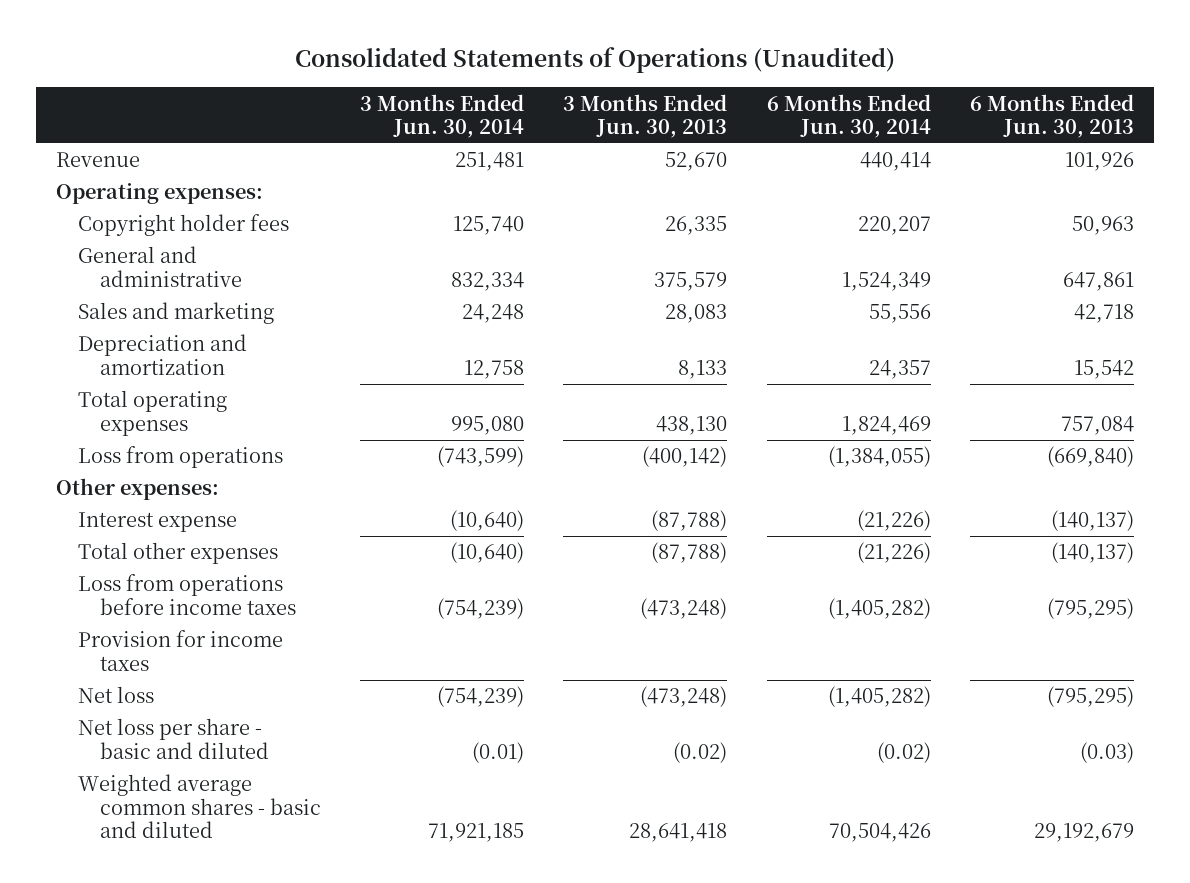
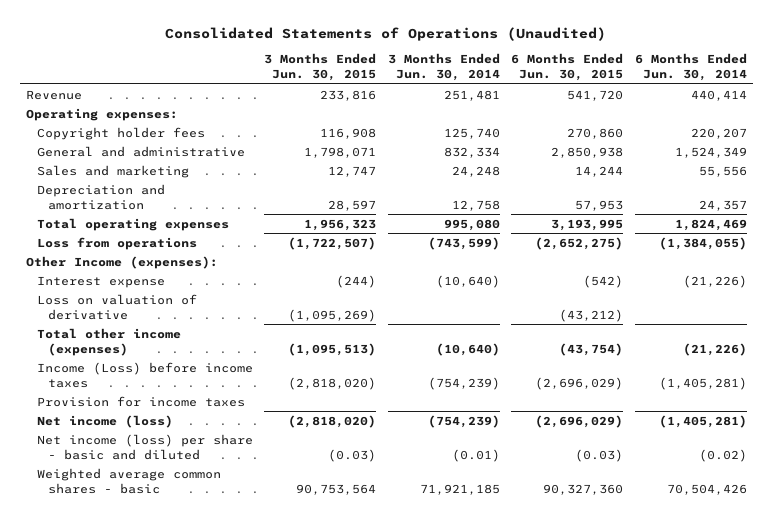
[563,93,728,139] 3 Months Ended Jun. 30, 2013 -> none
[970,93,1135,139] 6 Months Ended Jun. 30, 2013 -> none
none -> [264,53,377,82] 3 Months Ended Jun. 30, 2015
none -> [511,53,624,82] 6 Months Ended Jun. 30, 2015
[55,478,219,501] Other expenses: -> [26,255,219,269] Other Income (expenses):
none -> [36,293,197,320] Loss on valuation of derivative
[77,542,278,565] Total other expenses -> [36,327,181,356] Total other income (expenses)
[77,574,296,615] Loss from operations before income taxes -> [36,361,253,388] Income (Loss) before income taxes
[827,597,931,619] (1,405,282) -> [658,376,747,390] (1,405,281)
[77,686,154,704] Net loss -> [36,414,173,428] Net income (loss)
[827,686,931,708] (1,405,282) -> [658,414,747,428] (1,405,281)
[77,718,269,759] Net loss per share - basic and diluted -> [36,433,253,460] Net income (loss) per share - basic and diluted
[77,774,321,839] Weighted average common shares - basic and diluted -> [36,467,221,494] Weighted average common shares - basic

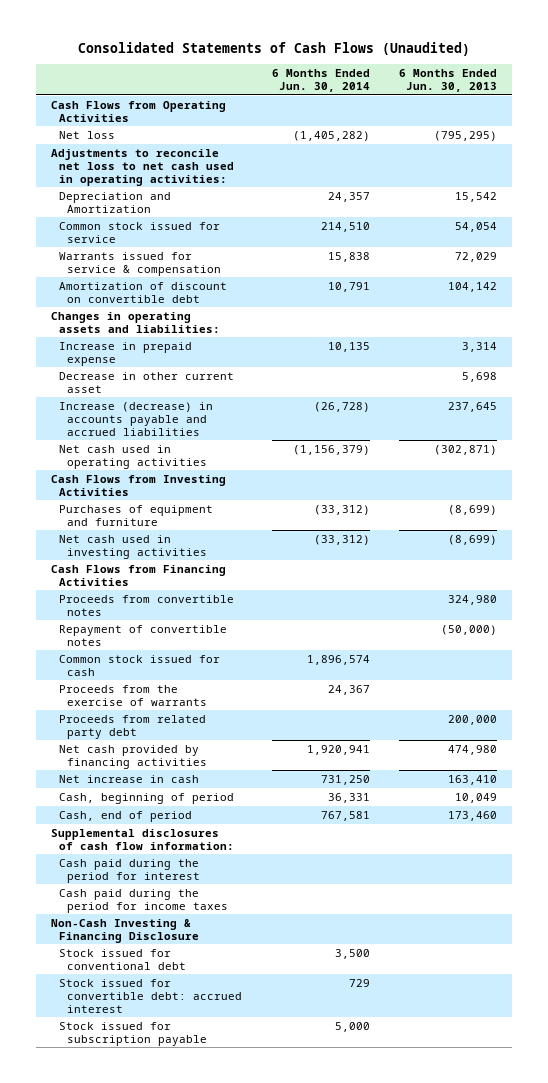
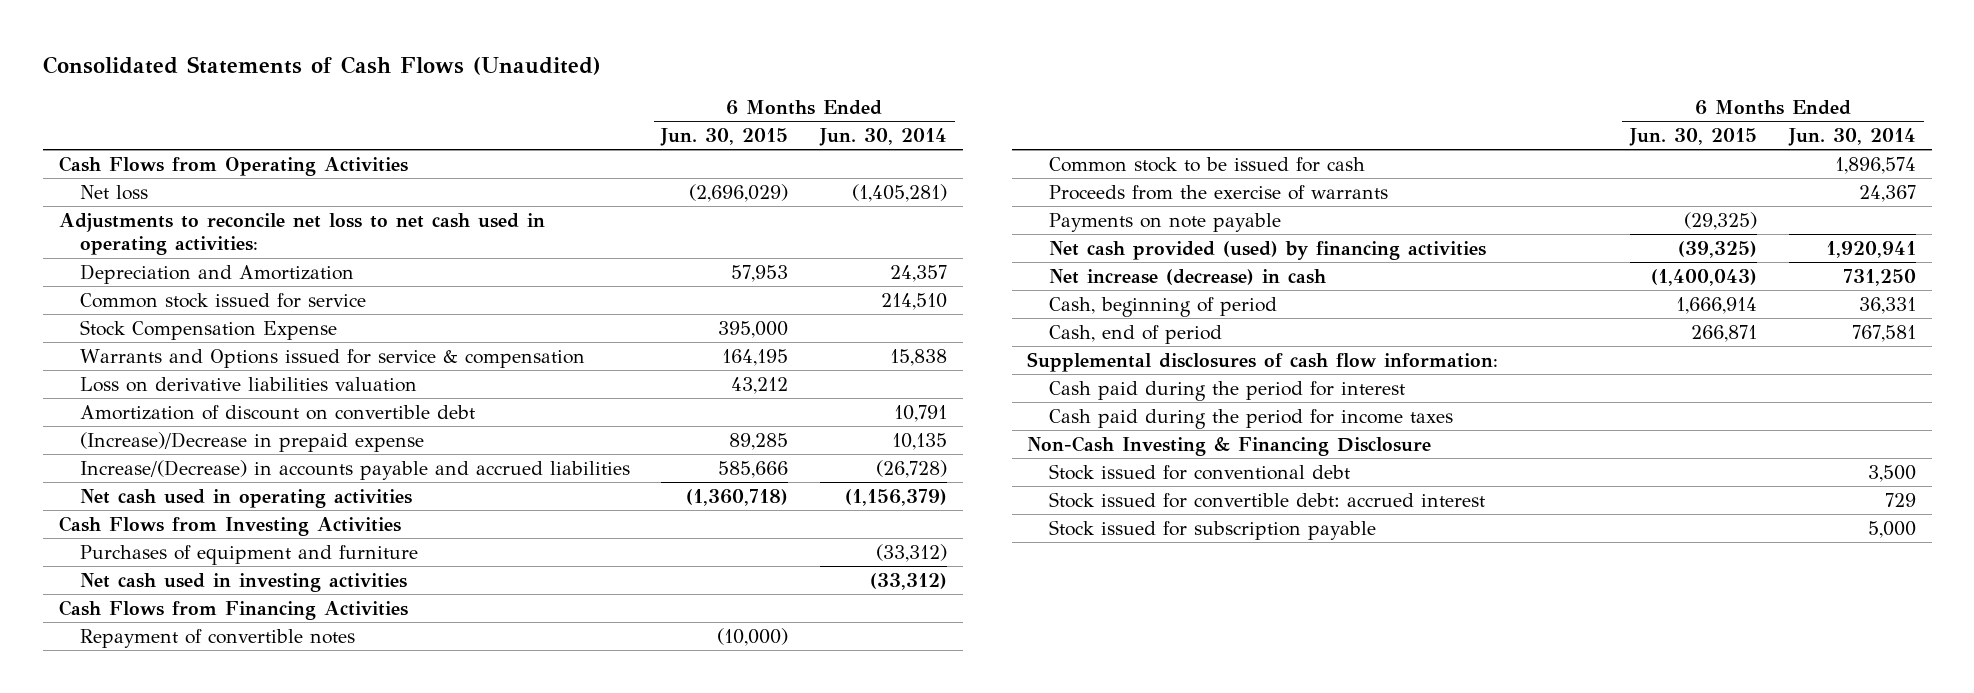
[399,68,498,92] 6 Months Ended Jun. 30, 2013 -> none
none -> [660,128,789,147] Jun. 30, 2015
[292,130,370,141] (1,405,282) -> [851,183,947,202] (1,405,281)
none -> [80,319,338,340] Stock Compensation Expense
[58,251,222,276] Warrants issued for service & compensation -> [80,348,586,368] Warrants and Options issued for service & compensation
none -> [80,376,418,392] Loss on derivative liabilities valuation
[50,311,220,333] Changes in operating assets and liabilities: -> none
[58,371,234,393] Decrease in other current asset -> none
[58,341,192,366] Increase in prepaid expense -> [80,431,425,452] (Increase)/Decrease in prepaid expense
[58,401,213,436] Increase (decrease) in accounts payable and accrued liabilities -> [80,459,631,480] Increase/(Decrease) in accounts payable and accrued liabilities
[58,594,234,616] Proceeds from convertible notes -> none
[58,654,220,676] Common stock issued for cash -> [1048,156,1365,172] Common stock to be issued for cash
[58,714,206,739] Proceeds from related party debt -> none
none -> [1048,212,1281,232] Payments on note payable
[58,744,208,769] Net cash provided by financing activities -> [1048,240,1486,260] Net cash provided (used) by financing activities
[58,774,199,783] Net increase in cash -> [1048,268,1326,285] Net increase (decrease) in cash

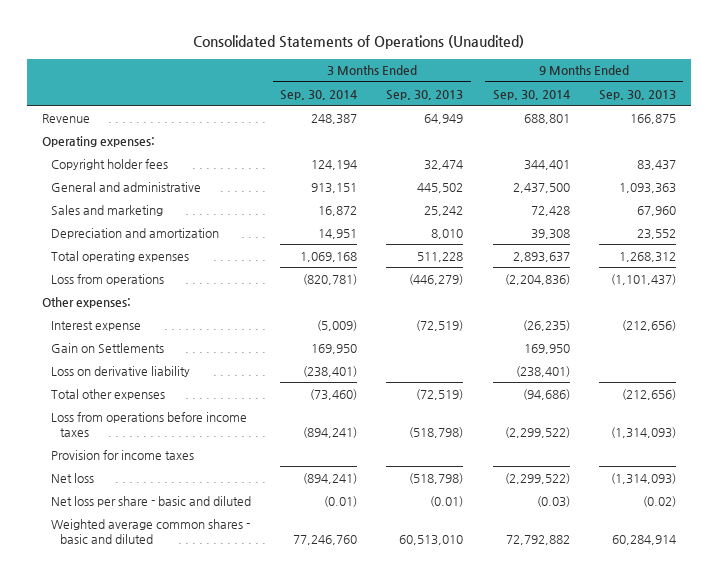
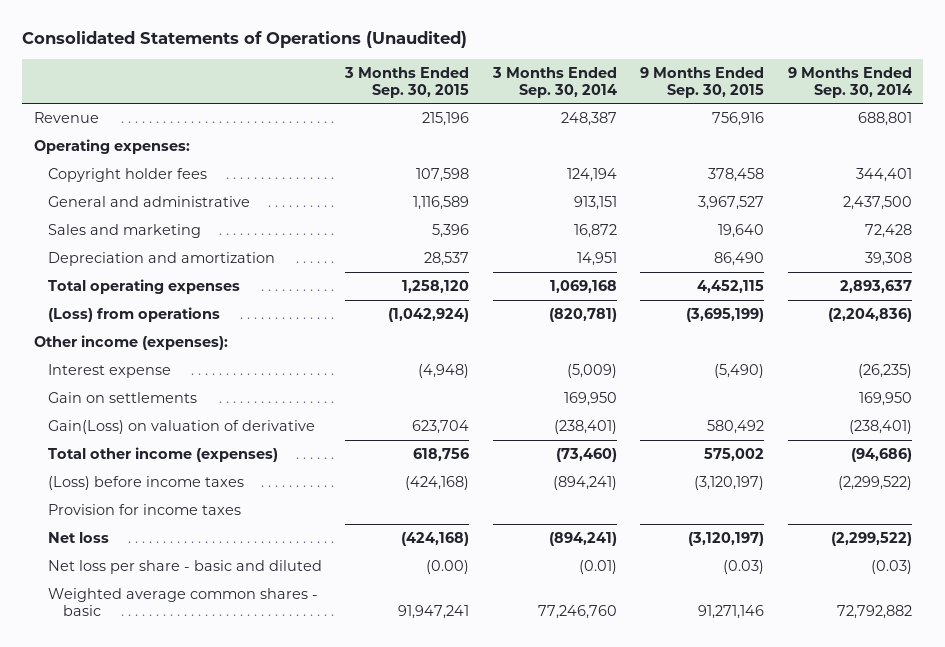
[386,89,464,100] Sep. 30, 2013 -> none
[598,89,676,100] Sep. 30, 2013 -> none
none -> [344,66,470,98] 3 Months Ended Sep. 30, 2015
none -> [640,66,765,98] 9 Months Ended Sep. 30, 2015
[50,273,164,285] Loss from operations -> [48,306,221,322] (Loss) from operations
[41,296,131,308] Other expenses: -> [33,334,228,350] Other income (expenses):
[50,342,164,353] Gain on Settlements -> [48,391,198,403] Gain on settlements
[50,365,190,377] Loss on derivative liability -> [48,419,316,434] Gain(Loss) on valuation of derivative
[50,388,165,400] Total other expenses -> [48,446,279,462] Total other income (expenses)
[50,411,247,437] Loss from operations before income taxes -> [48,475,245,490] (Loss) before income taxes
[50,518,250,544] Weighted average common shares - basic and diluted -> [48,587,319,616] Weighted average common shares - basic

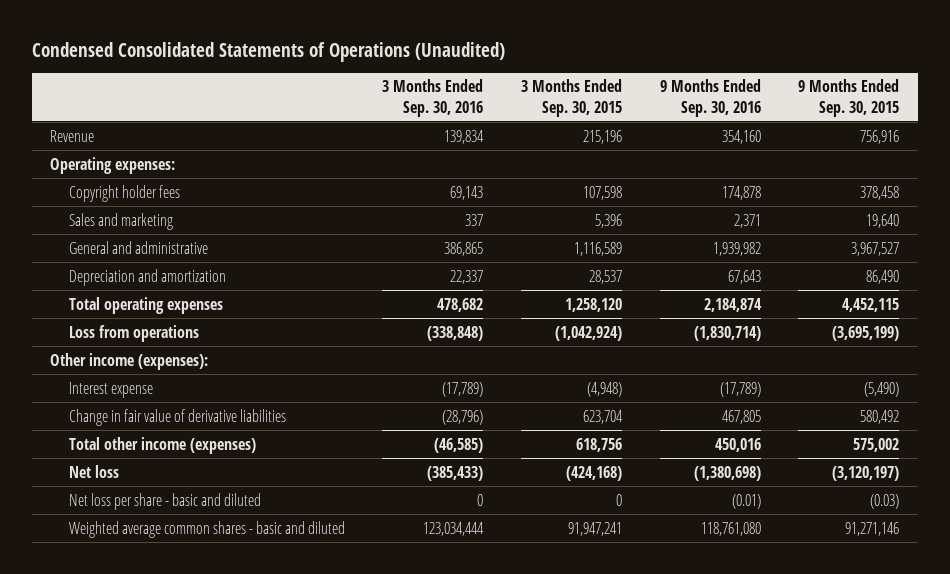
[21,31,467,49] Consolidated Statements of Operations (Unaudited) -> [31,41,505,62] Condensed Consolidated Statements of Operations (Unaudited)
[491,66,617,98] 3 Months Ended Sep. 30, 2014 -> none
[787,66,912,98] 9 Months Ended Sep. 30, 2014 -> none
none -> [382,79,484,117] 3 Months Ended Sep. 30, 2016
none -> [659,79,761,117] 9 Months Ended Sep. 30, 2016
[48,195,251,207] General and administrative -> [68,240,208,254] General and administrative
[48,306,221,322] (Loss) from operations -> [68,324,199,342] Loss from operations
[48,391,198,403] Gain on settlements -> none
[48,419,316,434] Gain(Loss) on valuation of derivative -> [68,408,286,426] Change in fair value of derivative liabilities
[48,475,245,490] (Loss) before income taxes -> none
[48,503,242,515] Provision for income taxes -> none
[426,559,470,574] (0.00) -> [615,493,622,506] 0
[48,587,319,616] Weighted average common shares - basic -> [68,520,345,538] Weighted average common shares - basic and diluted

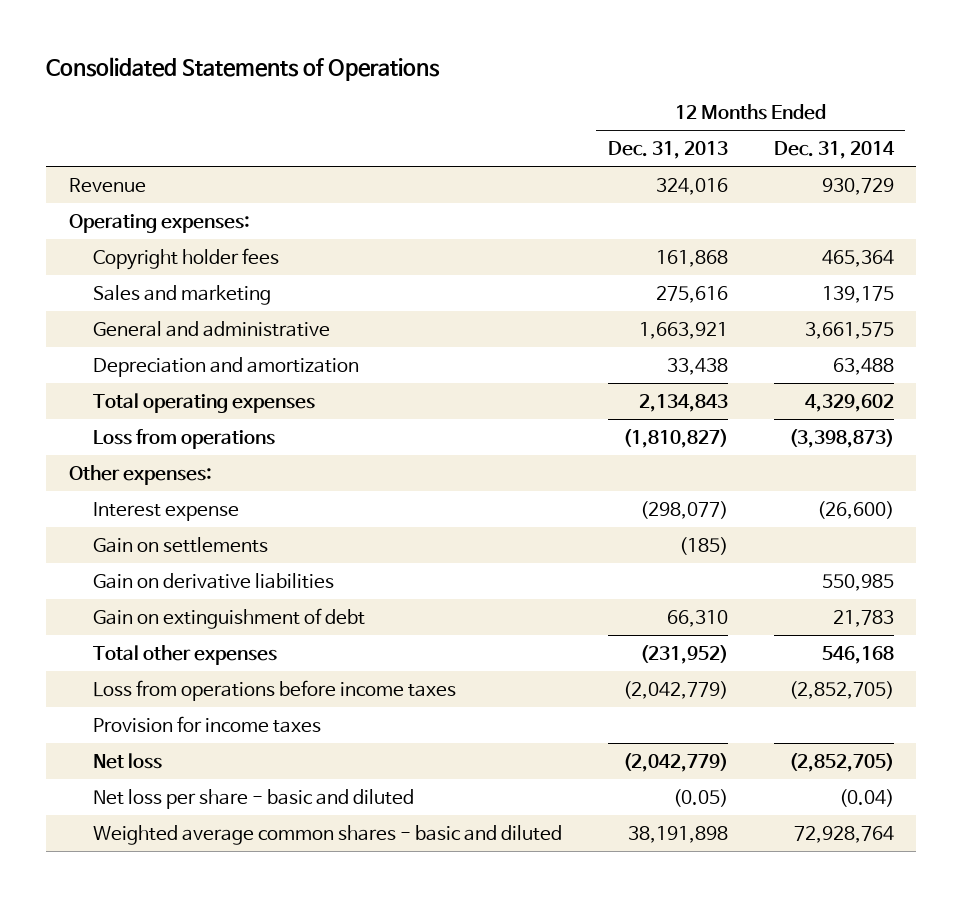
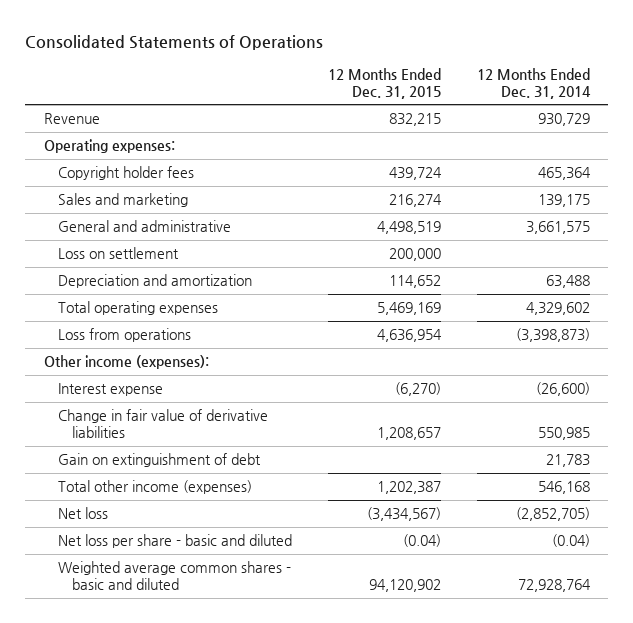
[607,141,728,160] Dec. 31, 2013 -> none
none -> [327,67,441,99] 12 Months Ended Dec. 31, 2015
none -> [57,247,179,260] Loss on settlement
[68,464,212,485] Other expenses: -> [43,355,209,370] Other income (expenses):
[93,536,269,553] Gain on settlements -> none
[93,572,335,589] Gain on derivative liabilities -> [57,409,268,439] Change in fair value of derivative liabilities
[93,679,457,701] Loss from operations before income taxes -> none
[93,715,322,733] Provision for income taxes -> none
[93,644,278,665] Total other expenses -> [57,480,252,495] Total other income (expenses)

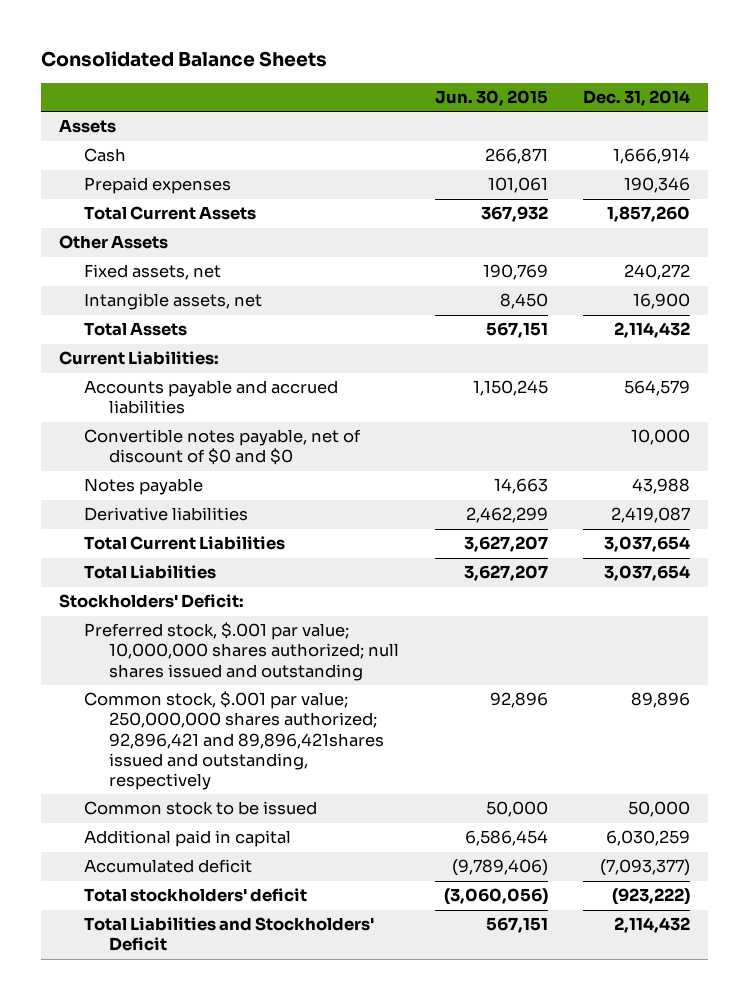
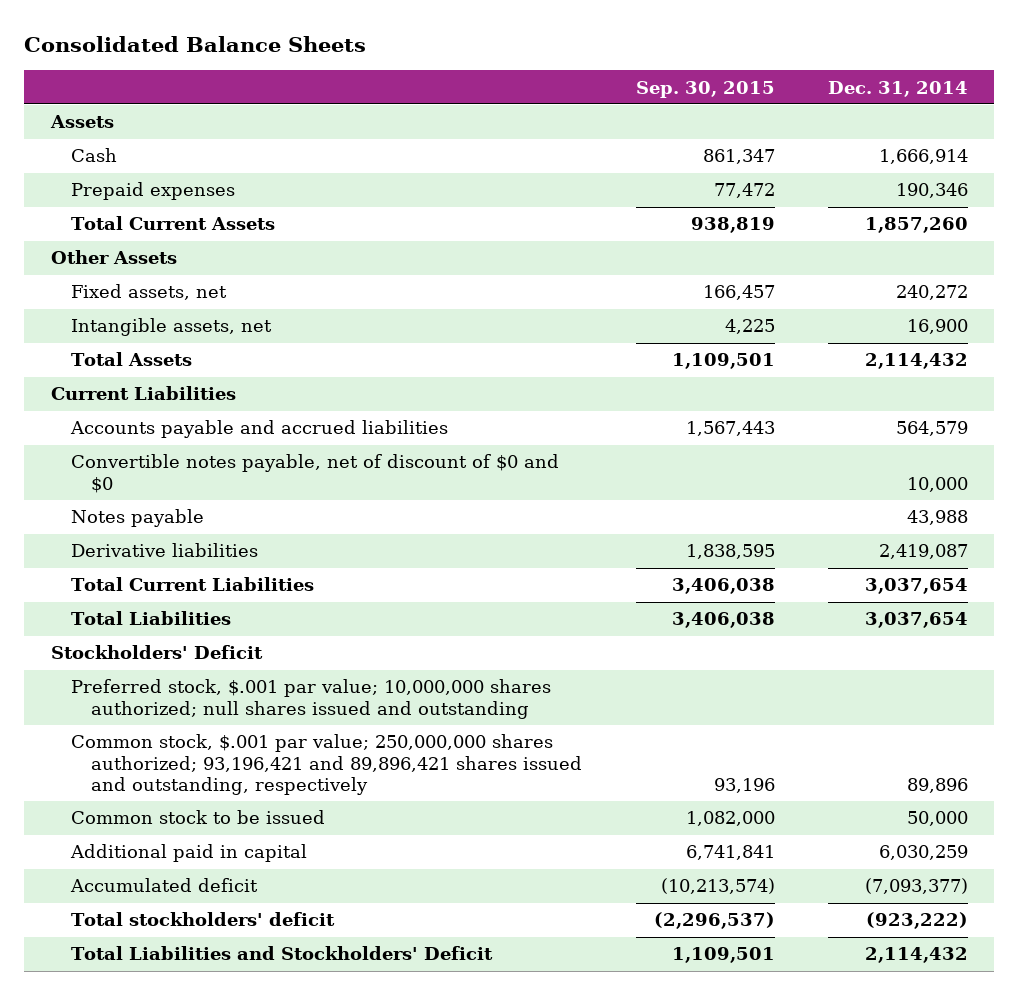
[434,90,548,107] Jun. 30, 2015 -> none
none -> [635,80,775,98] Sep. 30, 2015
[58,351,219,366] Current Liabilities: -> [50,386,236,401] Current Liabilities
[58,594,244,609] Stockholders' Deficit: -> [50,645,263,660] Stockholders' Deficit
[83,691,385,790] Common stock, $.001 par value; 250,000,000 shares authorized; 92,896,421 and 89,896,421shares issued and outstanding, respectively -> [71,734,583,795] Common stock, $.001 par value; 250,000,000 shares authorized; 93,196,421 and 89,896,421 shares issued and outstanding, respectively

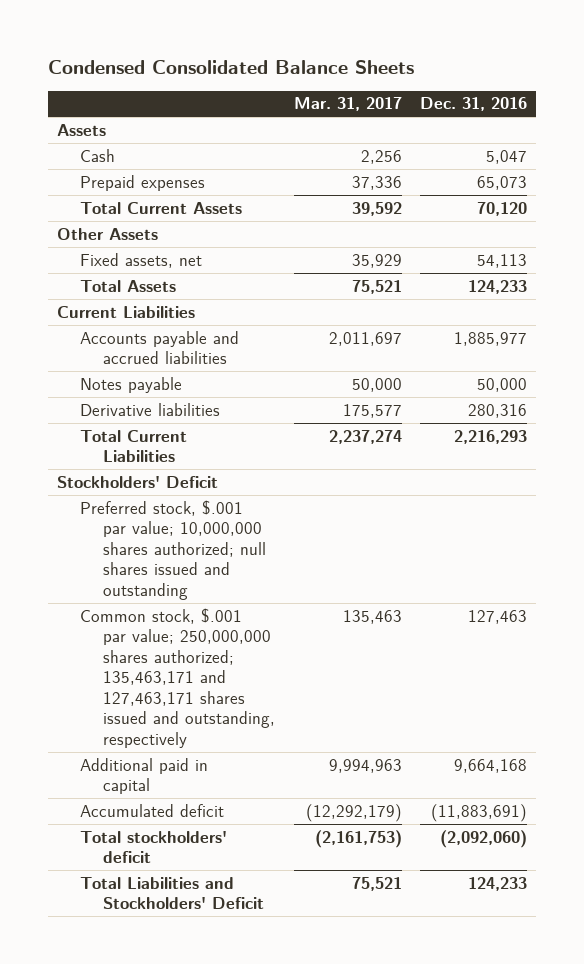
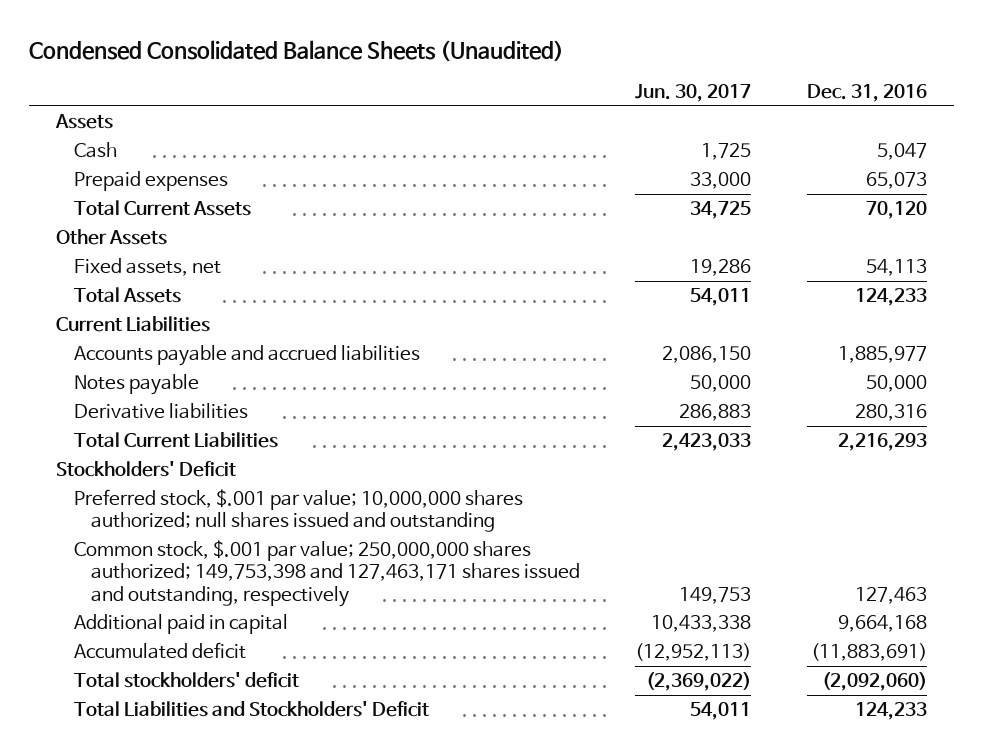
[47,59,414,74] Condensed Consolidated Balance Sheets -> [28,40,564,62] Condensed Consolidated Balance Sheets (Unaudited)
[293,97,402,112] Mar. 31, 2017 -> none
none -> [635,84,752,103] Jun. 30, 2017
[79,607,275,749] Common stock, $.001 par value; 250,000,000 shares authorized; 135,463,171 and 127,463,171 shares issued and outstanding, respectively -> [73,540,581,607] Common stock, $.001 par value; 250,000,000 shares authorized; 149,753,398 and 127,463,171 shares issued and outstanding, respectively

